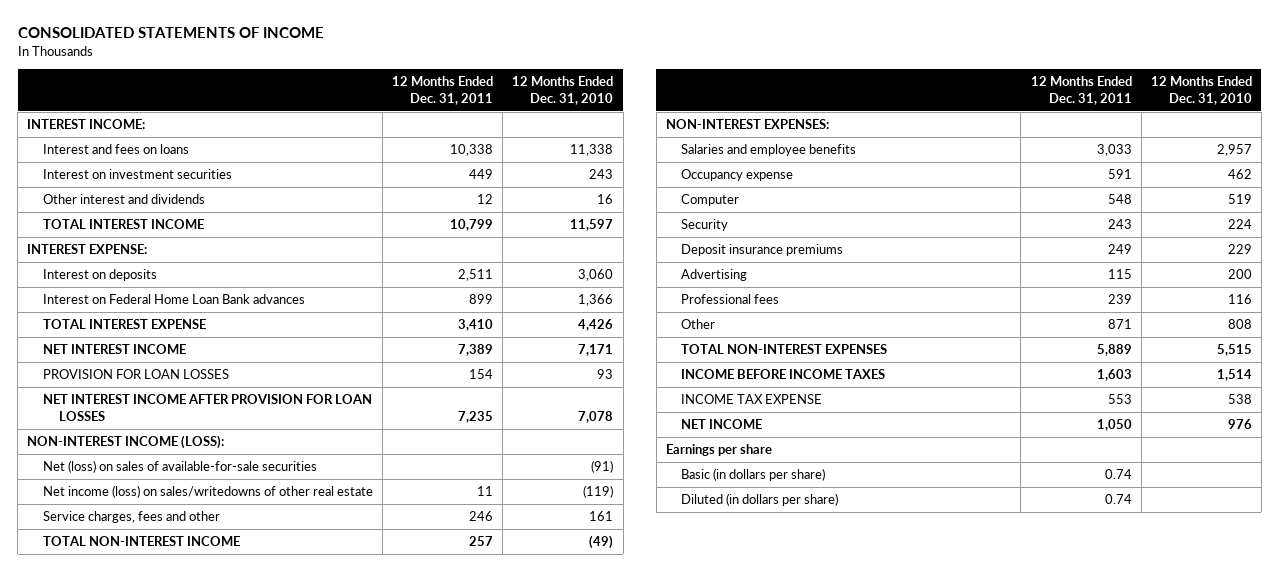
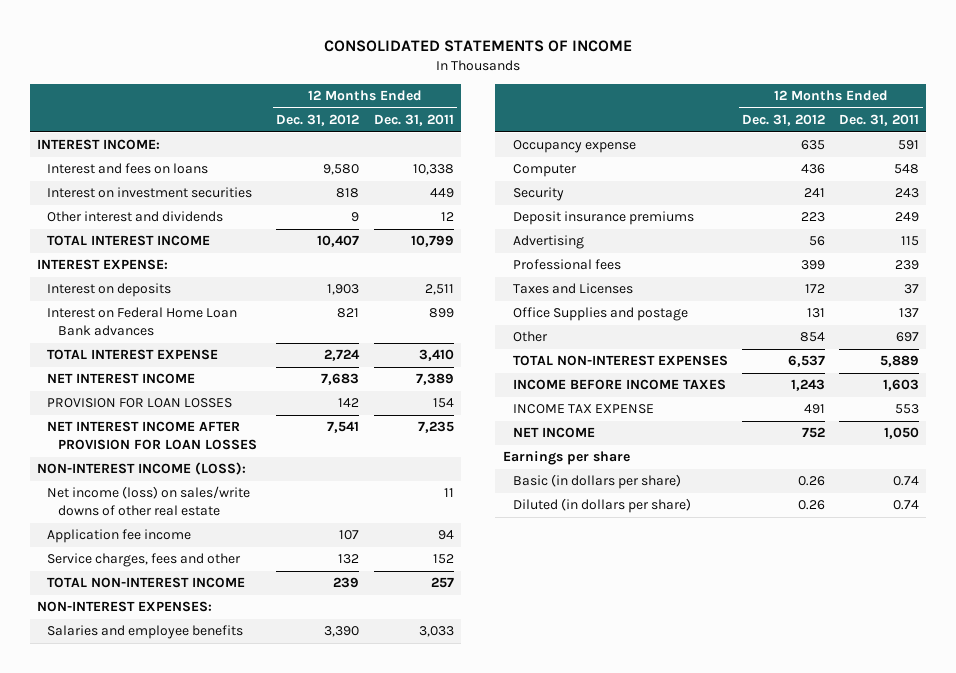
[512,76,614,106] 12 Months Ended Dec. 31, 2010 -> none
none -> [276,114,360,127] Dec. 31, 2012
[43,460,318,474] Net (loss) on sales of available-for-sale securities -> none
[43,485,374,499] Net income (loss) on sales/writedowns of other real estate -> [47,486,251,517] Net income (loss) on sales/write downs of other real estate
none -> [47,529,192,544] Application fee income
[469,511,494,522] 246 -> [432,554,454,565] 152
none -> [513,283,634,295] Taxes and Licenses
none -> [513,307,689,322] Office Supplies and postage
[1107,319,1132,330] 871 -> [896,332,920,343] 697

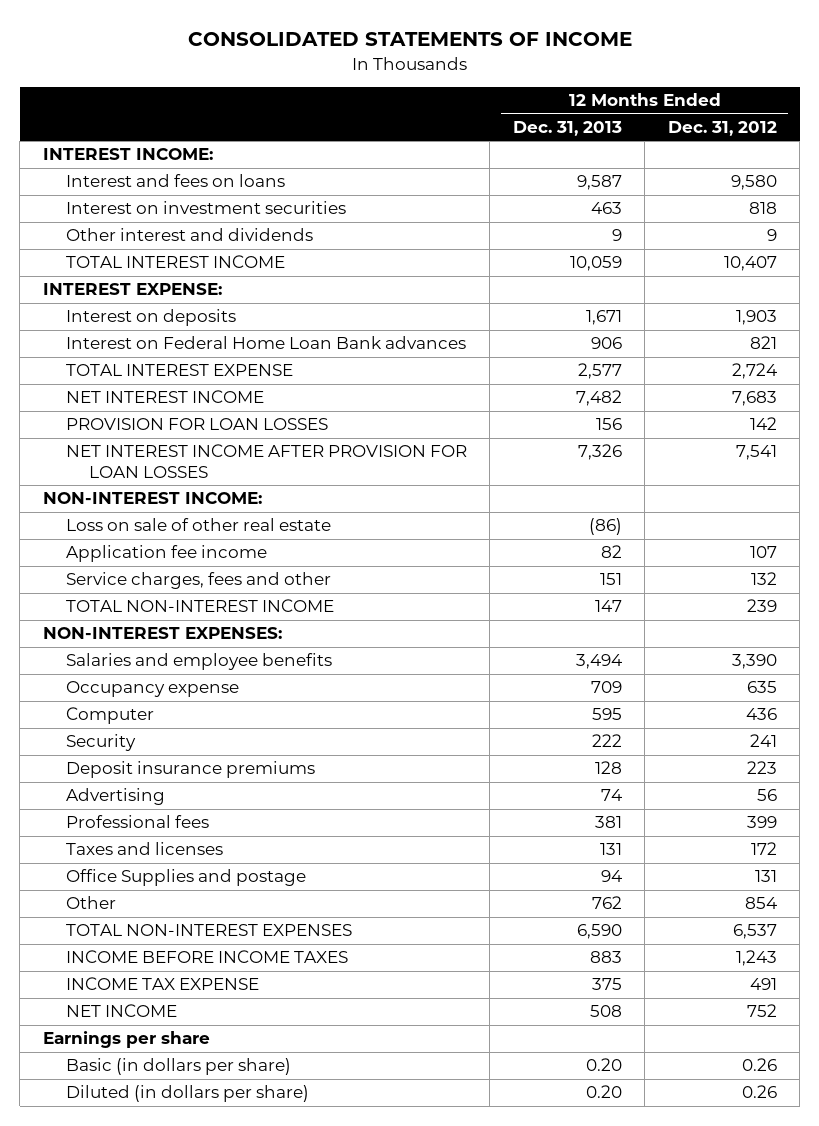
[373,114,454,127] Dec. 31, 2011 -> none
none -> [512,120,622,136] Dec. 31, 2013
[36,462,246,476] NON-INTEREST INCOME (LOSS): -> [42,492,262,505] NON-INTEREST INCOME:
[47,486,251,517] Net income (loss) on sales/write downs of other real estate -> [65,518,331,532] Loss on sale of other real estate
[513,283,634,295] Taxes and Licenses -> [65,842,223,856] Taxes and licenses

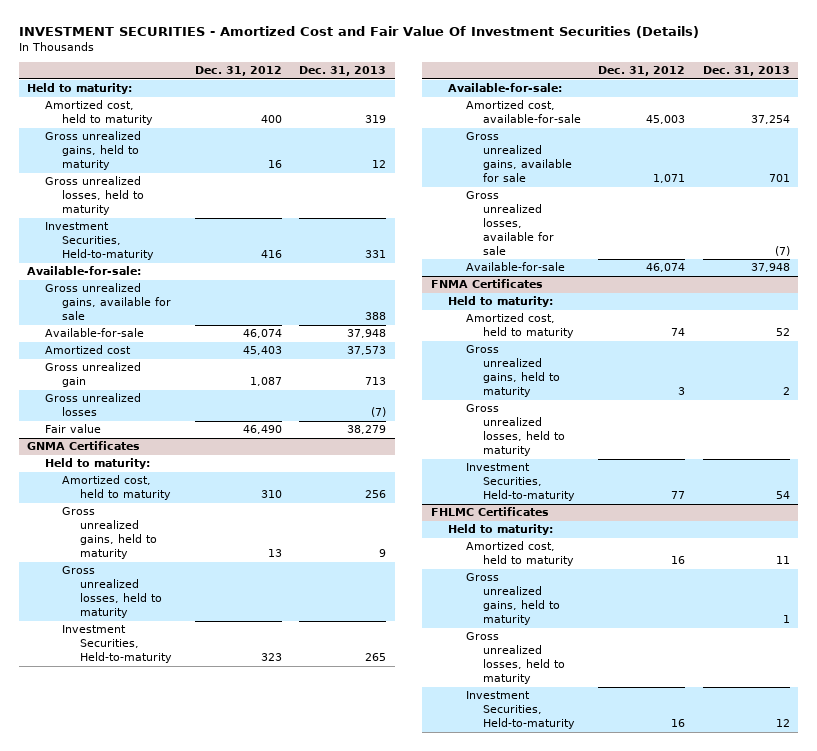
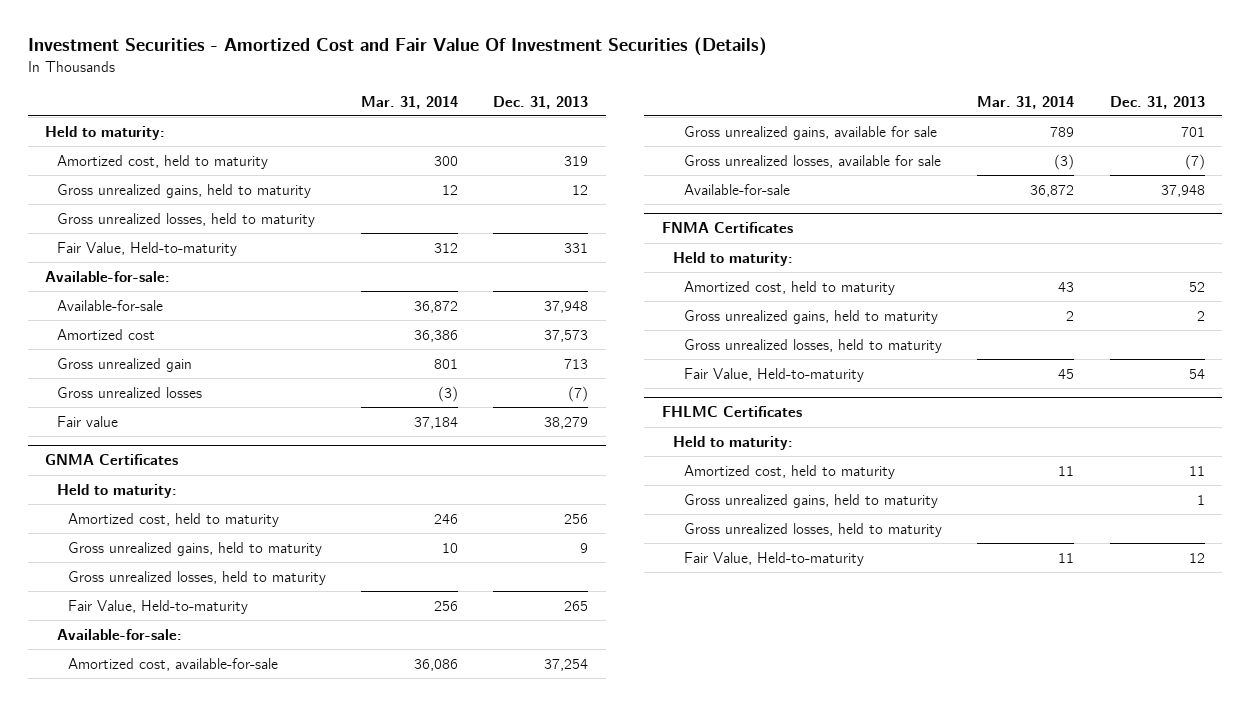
[18,26,699,39] INVESTMENT SECURITIES - Amortized Cost and Fair Value Of Investment Securities (Details) -> [27,37,767,57] Investment Securities - Amortized Cost and Fair Value Of Investment Securities (Details)
[194,66,282,77] Dec. 31, 2012 -> none
none -> [361,95,459,109] Mar. 31, 2014
[44,222,155,261] Investment Securities, Held-to-maturity -> [56,241,237,256] Fair Value, Held-to-maturity
[44,283,172,321] Gross unrealized gains, available for sale -> none
[62,625,172,664] Investment Securities, Held-to-maturity -> [67,599,248,614] Fair Value, Held-to-maturity
[465,463,575,502] Investment Securities, Held-to-maturity -> [684,367,865,382] Fair Value, Held-to-maturity
[465,691,575,730] Investment Securities, Held-to-maturity -> [684,551,865,566] Fair Value, Held-to-maturity

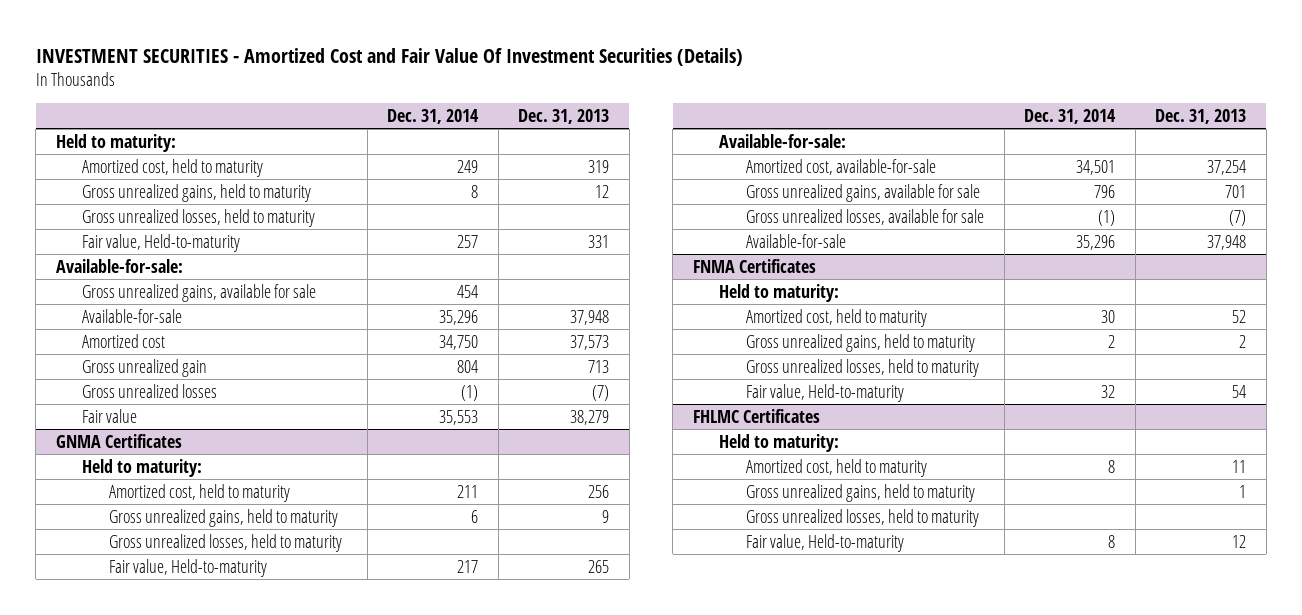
[27,37,767,57] Investment Securities - Amortized Cost and Fair Value Of Investment Securities (Details) -> [35,47,743,66] INVESTMENT SECURITIES - Amortized Cost and Fair Value Of Investment Securities (Details)
[361,95,459,109] Mar. 31, 2014 -> none
none -> [387,108,480,124] Dec. 31, 2014
[56,241,237,256] Fair Value, Held-to-maturity -> [82,233,241,252] Fair value, Held-to-maturity
none -> [82,283,317,302] Gross unrealized gains, available for sale
[67,599,248,614] Fair Value, Held-to-maturity -> [109,558,268,577] Fair value, Held-to-maturity
[684,367,865,382] Fair Value, Held-to-maturity -> [745,383,904,402] Fair value, Held-to-maturity
[684,551,865,566] Fair Value, Held-to-maturity -> [745,533,904,552] Fair value, Held-to-maturity

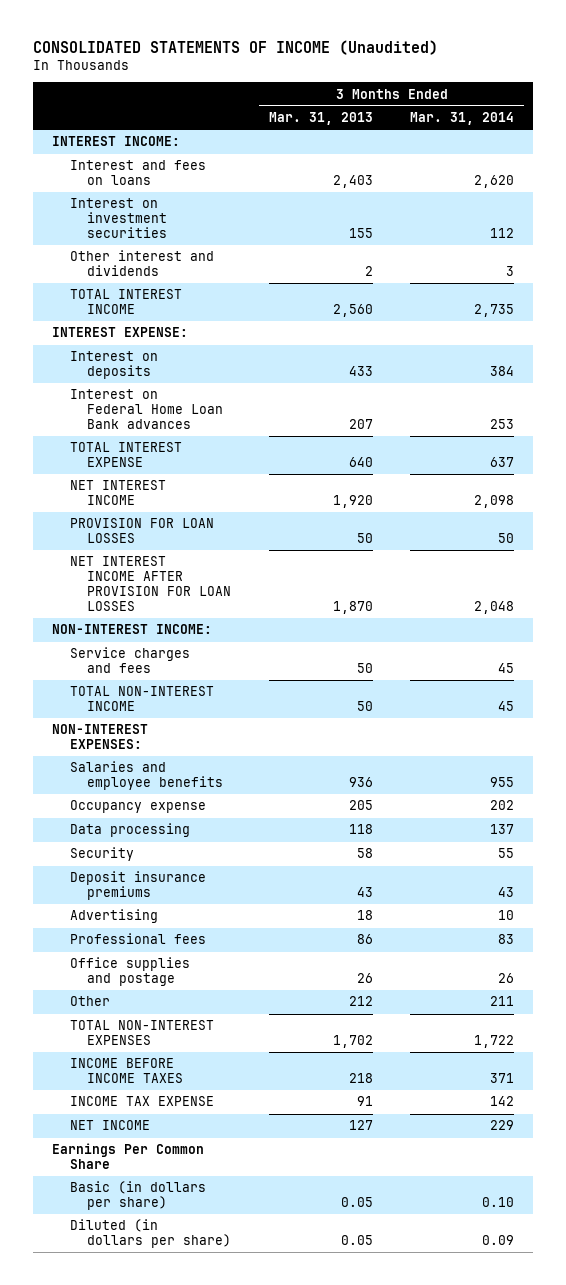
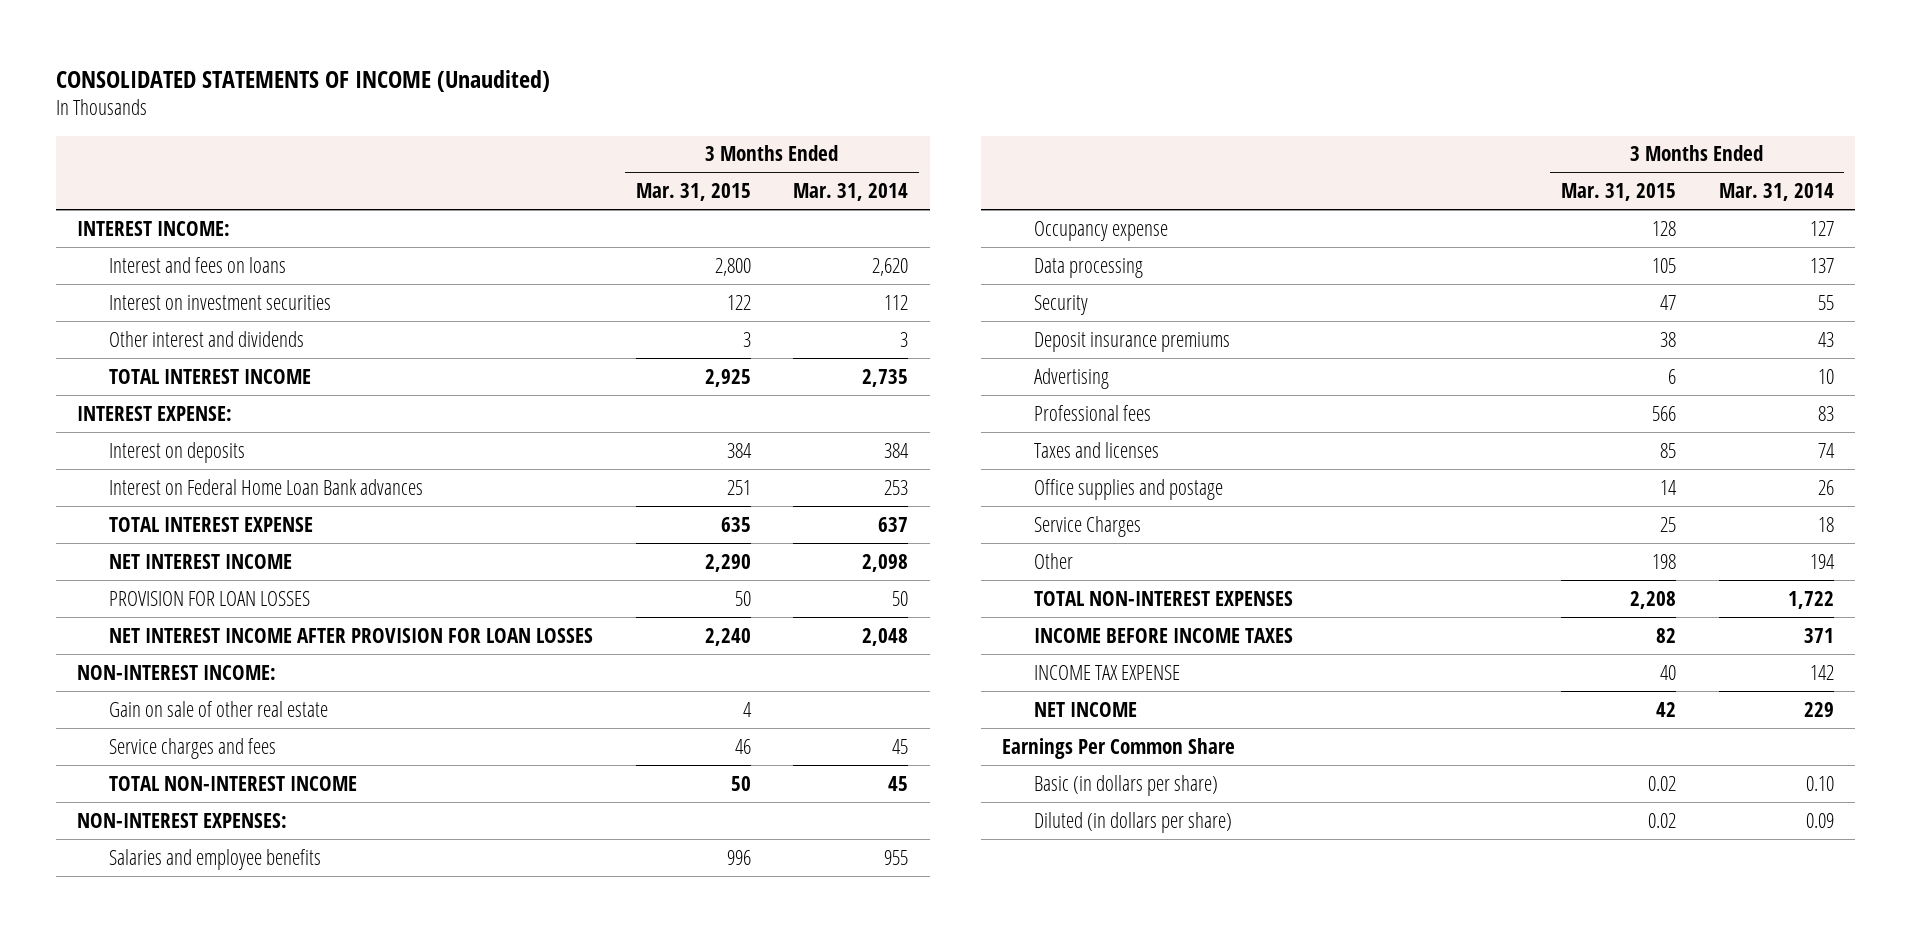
[268,112,373,126] Mar. 31, 2013 -> none
none -> [635,183,751,202] Mar. 31, 2015
none -> [108,700,328,717] Gain on sale of other real estate
[490,800,515,811] 202 -> [1809,220,1834,236] 127
none -> [1034,441,1160,458] Taxes and licenses
none -> [1034,515,1142,537] Service Charges
[490,996,515,1007] 211 -> [1809,553,1835,569] 194

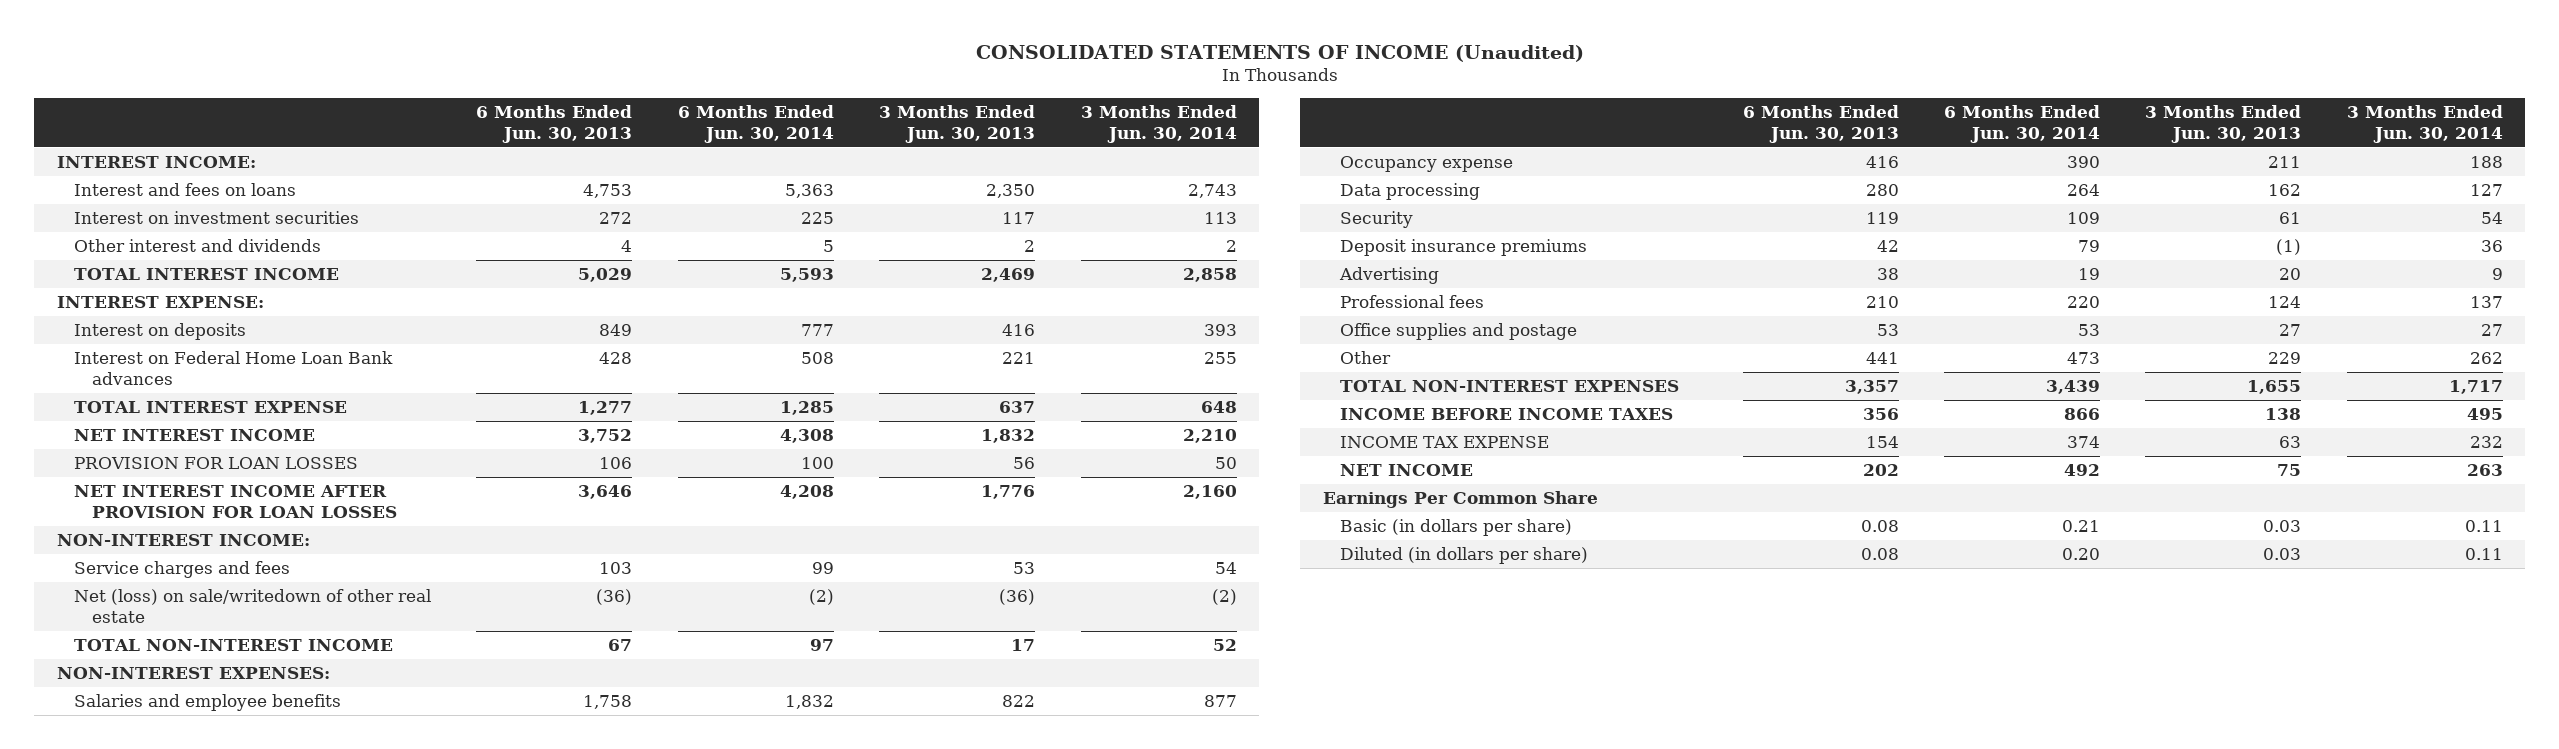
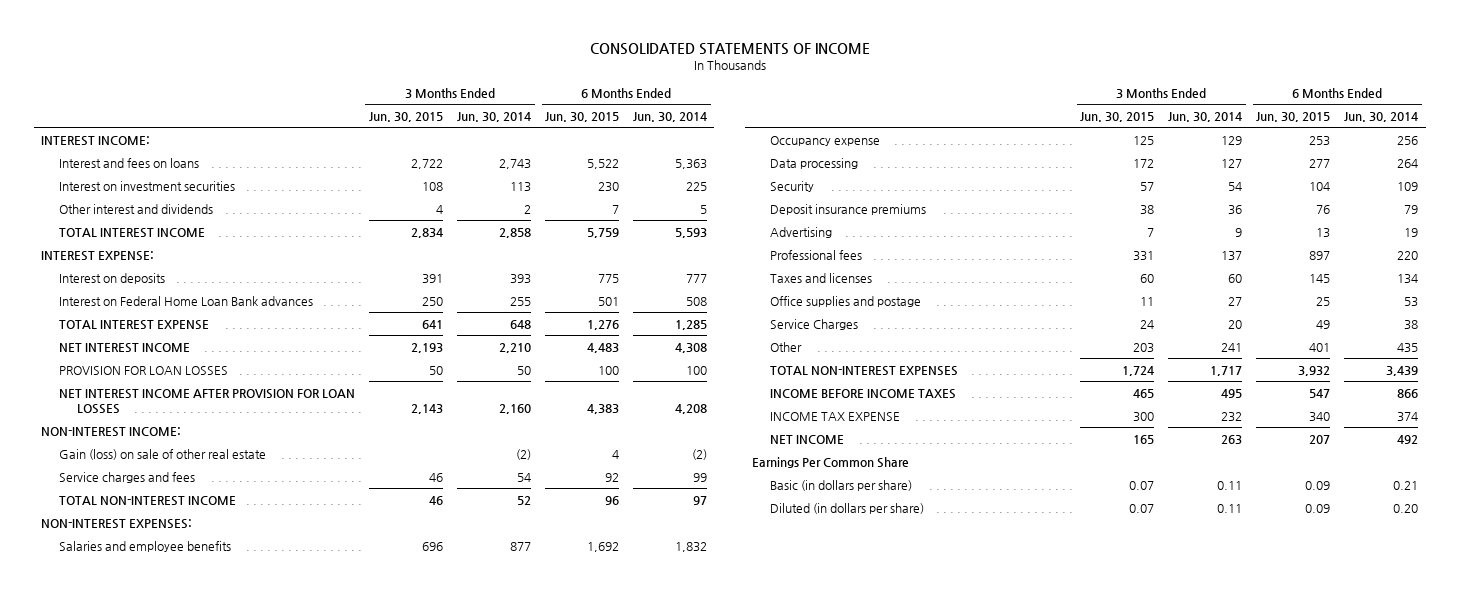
[975,45,1584,63] CONSOLIDATED STATEMENTS OF INCOME (Unaudited) -> [589,42,870,55] CONSOLIDATED STATEMENTS OF INCOME
[476,104,633,143] 6 Months Ended Jun. 30, 2013 -> none
[879,104,1036,143] 3 Months Ended Jun. 30, 2013 -> none
none -> [368,111,443,122] Jun. 30, 2015
none -> [545,111,620,122] Jun. 30, 2015
none -> [58,448,266,460] Gain (loss) on sale of other real estate
[74,588,432,624] Net (loss) on sale/writedown of other real estate -> none
[2067,155,2101,168] 390 -> [1397,135,1419,145] 256
[2469,155,2503,168] 188 -> [1221,135,1243,145] 129
none -> [769,272,872,283] Taxes and licenses
none -> [769,318,858,330] Service Charges
[2067,351,2101,364] 473 -> [1397,342,1419,353] 435
[2469,351,2503,364] 262 -> [1221,342,1243,352] 241

